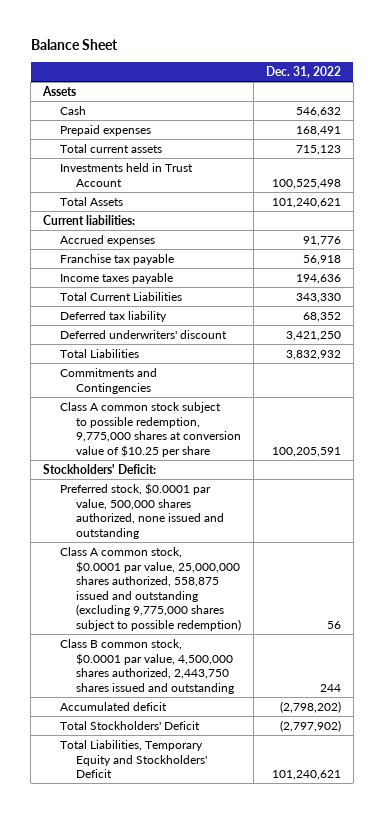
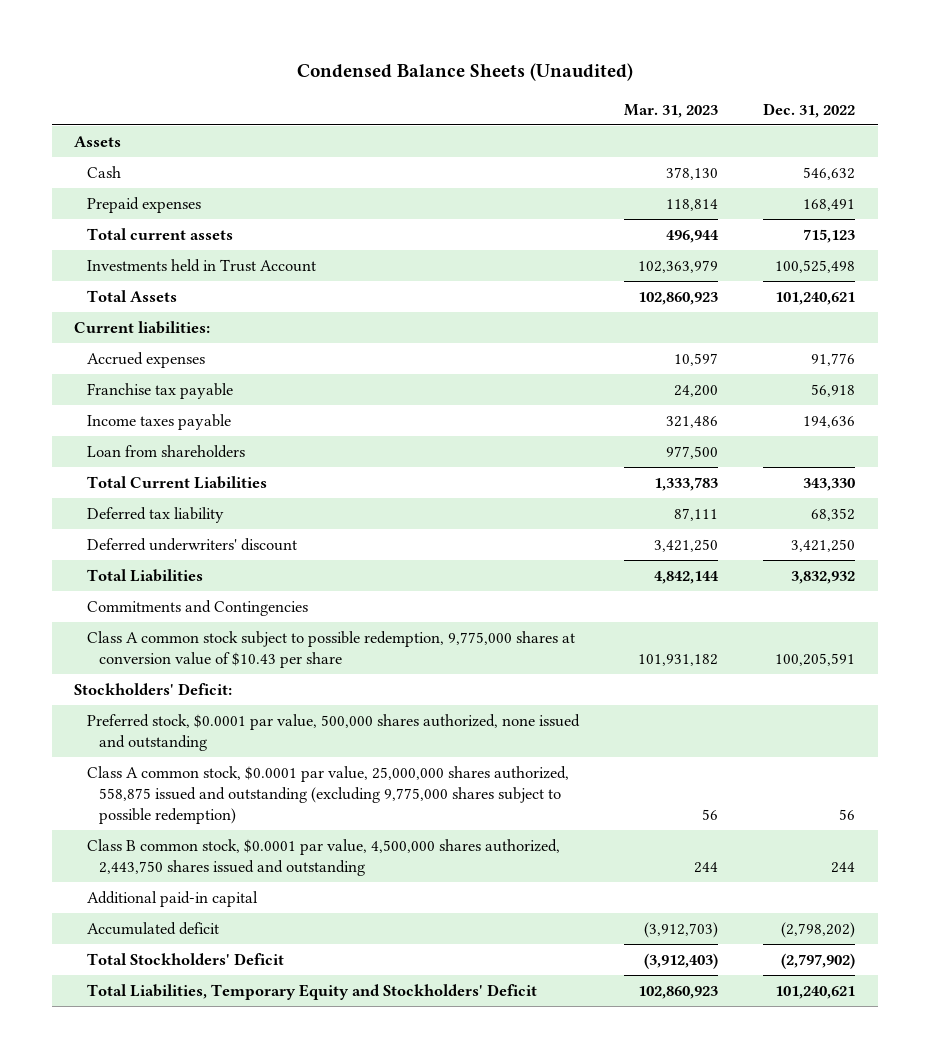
[30,38,118,50] Balance Sheet -> [296,63,633,82] Condensed Balance Sheets (Unaudited)
none -> [623,103,718,118] Mar. 31, 2023
none -> [86,445,245,459] Loan from shareholders
[59,402,241,457] Class A common stock subject to possible redemption, 9,775,000 shares at conversion value of $10.25 per share -> [86,631,575,668] Class A common stock subject to possible redemption, 9,775,000 shares at conversion value of $10.43 per share
none -> [86,891,258,908] Additional paid-in capital

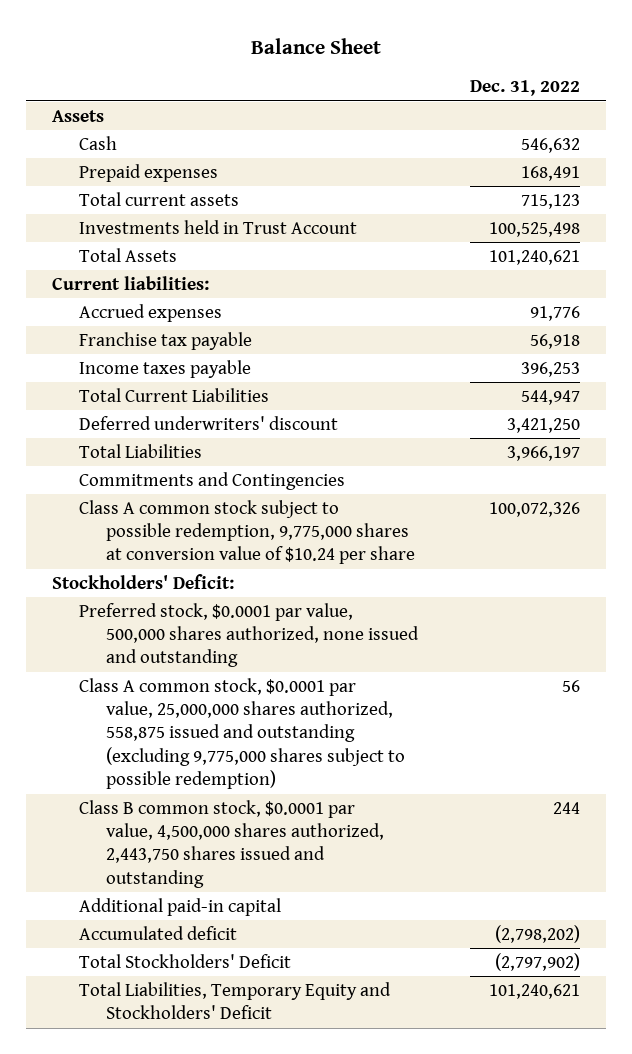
[296,63,633,82] Condensed Balance Sheets (Unaudited) -> [250,37,381,54] Balance Sheet
[623,103,718,118] Mar. 31, 2023 -> none
[86,445,245,459] Loan from shareholders -> none
[86,507,224,524] Deferred tax liability -> none
[802,416,855,429] 194,636 -> [520,361,580,377] 396,253
[802,478,855,492] 343,330 -> [520,389,580,405] 544,947
[790,571,855,585] 3,832,932 -> [506,445,580,461] 3,966,197
[86,631,575,668] Class A common stock subject to possible redemption, 9,775,000 shares at conversion value of $10.43 per share -> [78,499,415,565] Class A common stock subject to possible redemption, 9,775,000 shares at conversion value of $10.24 per share
[774,652,855,666] 100,205,591 -> [488,501,580,517] 100,072,326

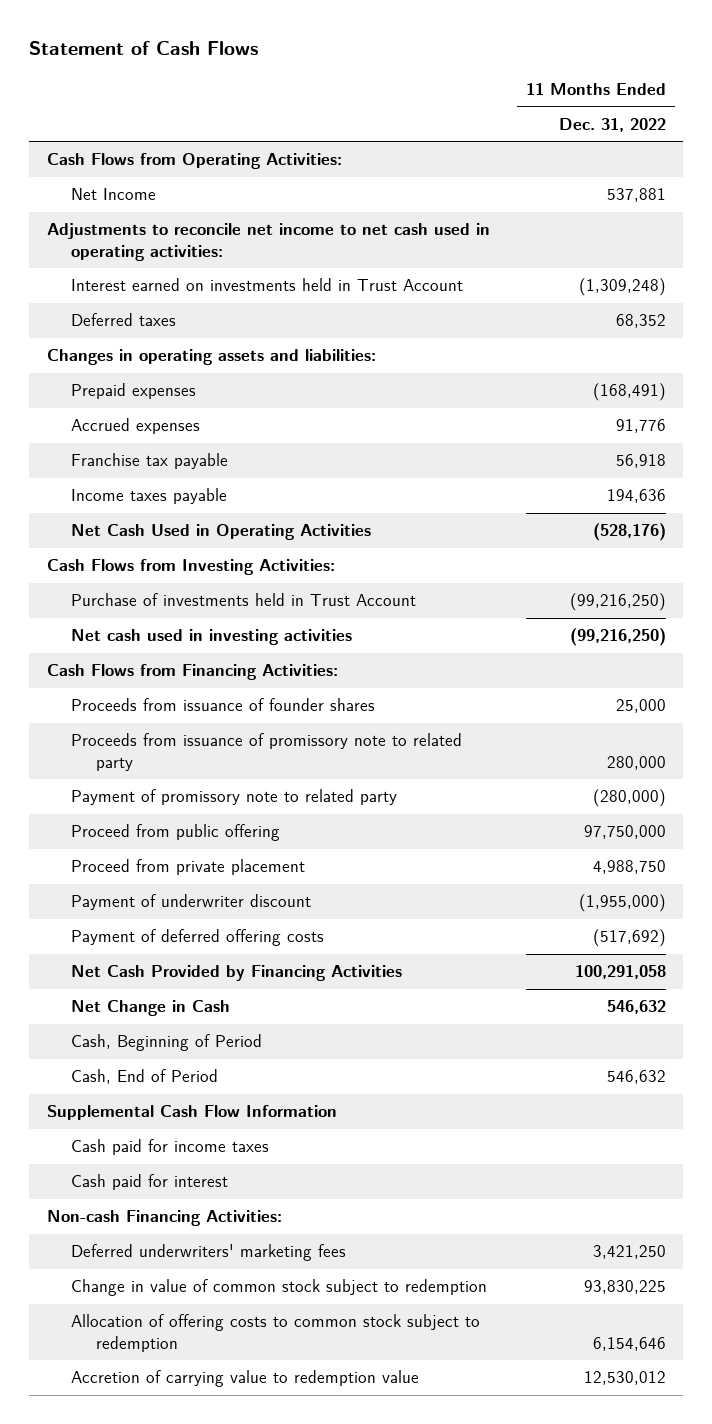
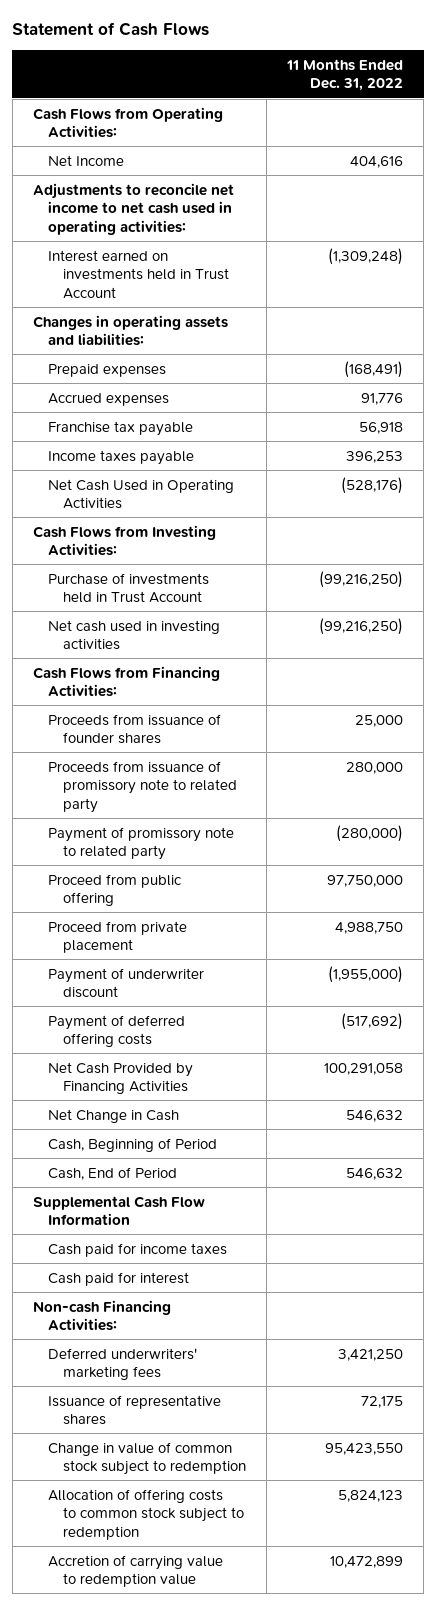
[606,188,666,203] 537,881 -> [350,155,404,168] 404,616
[71,313,177,327] Deferred taxes -> none
[606,489,666,504] 194,636 -> [346,450,404,463] 396,253
none -> [47,1394,221,1426] Issuance of representative shares
[583,1280,666,1295] 93,830,225 -> [325,1442,404,1455] 95,423,550
[592,1336,666,1351] 6,154,646 -> [338,1489,404,1502] 5,824,123
[583,1371,666,1386] 12,530,012 -> [330,1555,404,1568] 10,472,899

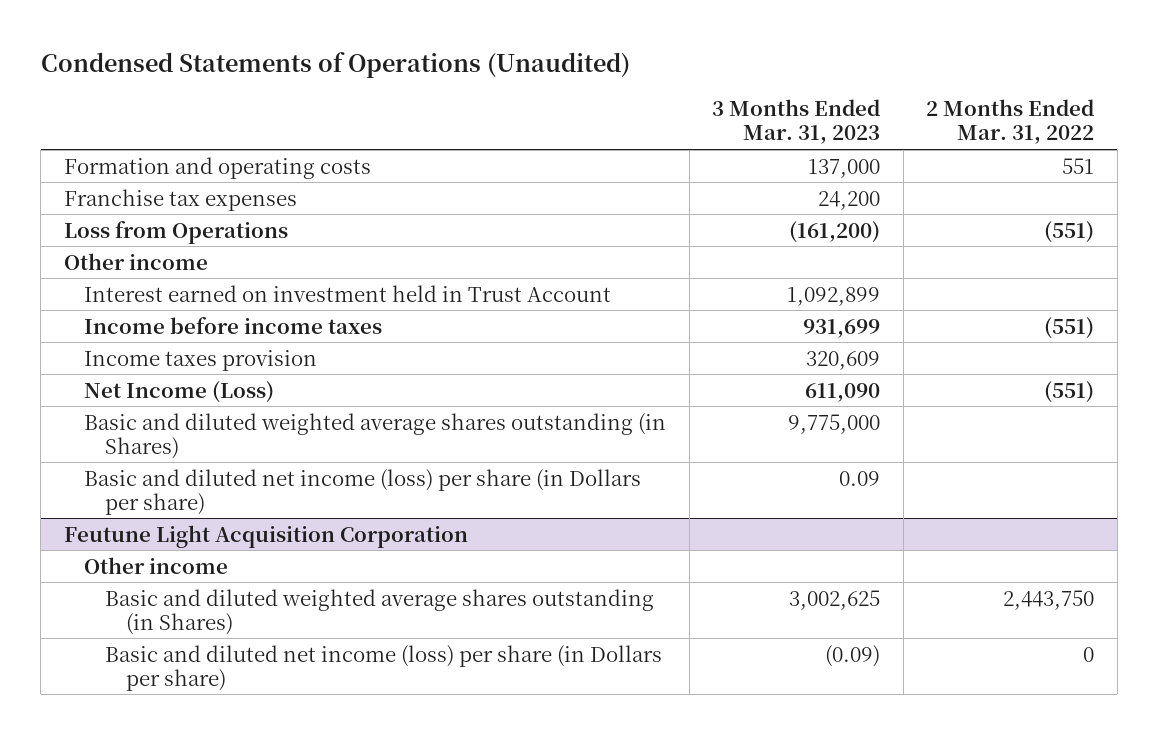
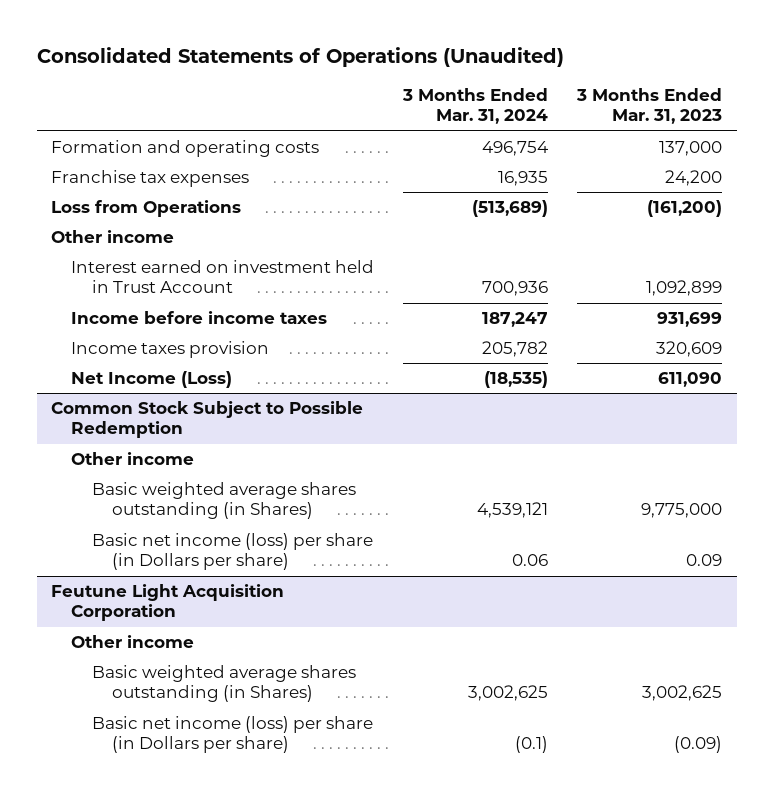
[40,52,630,79] Condensed Statements of Operations (Unaudited) -> [36,46,564,67] Consolidated Statements of Operations (Unaudited)
[926,99,1095,145] 2 Months Ended Mar. 31, 2022 -> none
none -> [402,87,549,125] 3 Months Ended Mar. 31, 2024
none -> [51,401,364,439] Common Stock Subject to Possible Redemption
none -> [71,452,195,466] Other income
[84,412,667,459] Basic and diluted weighted average shares outstanding (in Shares) -> [91,482,356,520] Basic weighted average shares outstanding (in Shares)
[84,468,642,515] Basic and diluted net income (loss) per share (in Dollars per share) -> [91,533,373,571] Basic net income (loss) per share (in Dollars per share)
[105,588,655,635] Basic and diluted weighted average shares outstanding (in Shares) -> [91,665,356,703] Basic weighted average shares outstanding (in Shares)
[105,644,663,691] Basic and diluted net income (loss) per share (in Dollars per share) -> [91,716,373,754] Basic net income (loss) per share (in Dollars per share)

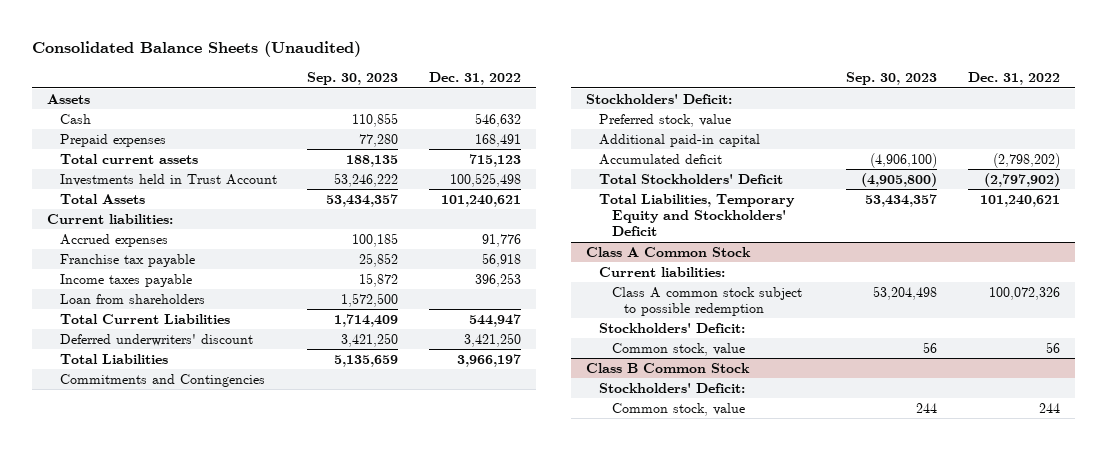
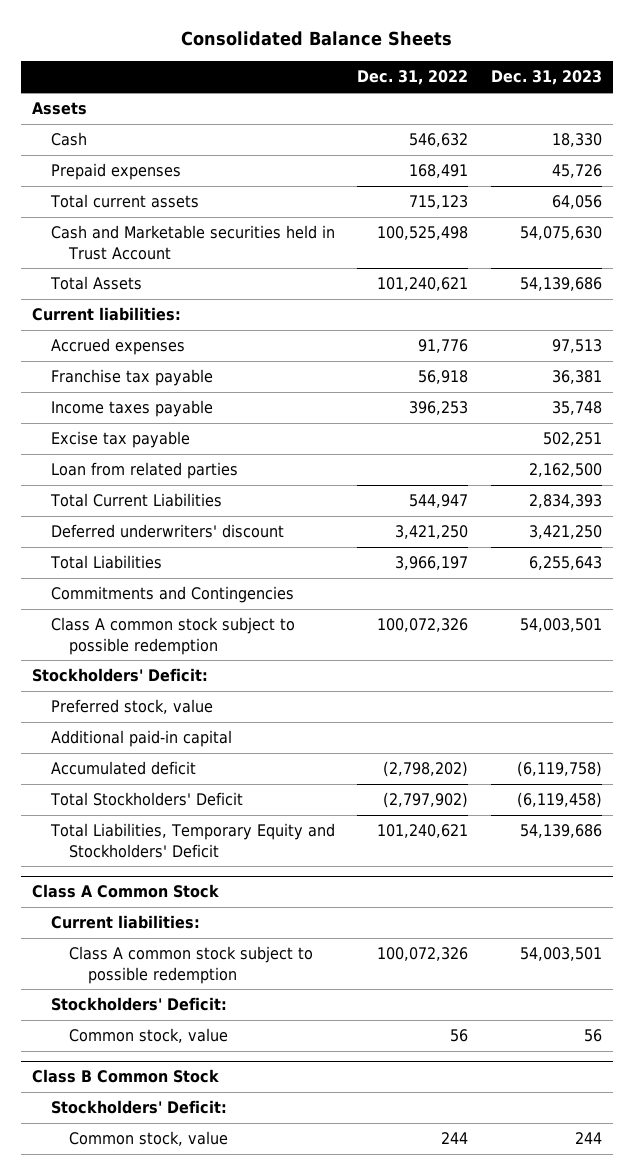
[31,41,361,58] Consolidated Balance Sheets (Unaudited) -> [180,31,452,47] Consolidated Balance Sheets
[307,72,399,86] Sep. 30, 2023 -> none
none -> [490,70,602,86] Dec. 31, 2023
[59,173,277,186] Investments held in Trust Account -> [50,225,335,260] Cash and Marketable securities held in Trust Account
[59,293,205,304] Loan from shareholders -> none
none -> [50,431,190,449] Excise tax payable
none -> [50,462,238,480] Loan from related parties
none -> [50,617,295,655] Class A common stock subject to possible redemption

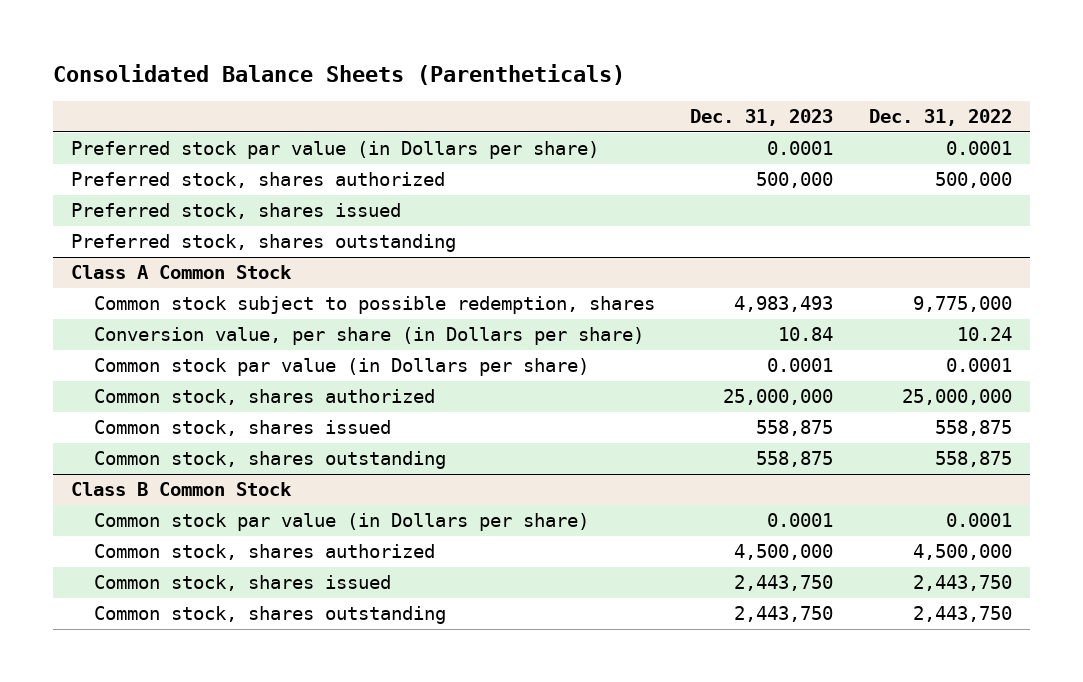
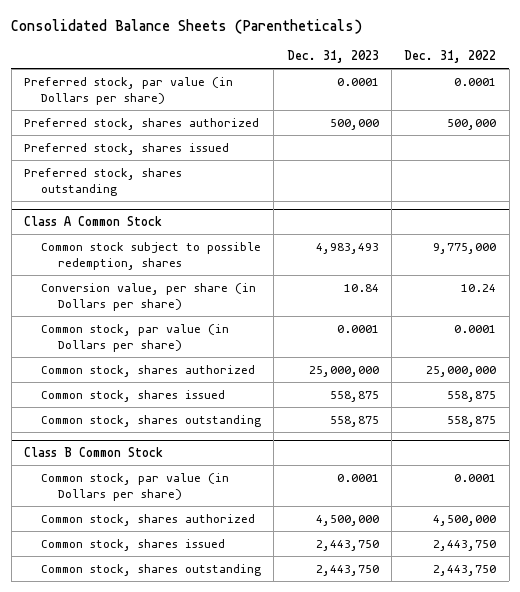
[70,141,599,160] Preferred stock par value (in Dollars per share) -> [24,76,234,105] Preferred stock, par value (in Dollars per share)
[93,358,589,377] Common stock par value (in Dollars per share) -> [41,323,230,352] Common stock, par value (in Dollars per share)
[93,513,589,532] Common stock par value (in Dollars per share) -> [41,472,230,501] Common stock, par value (in Dollars per share)

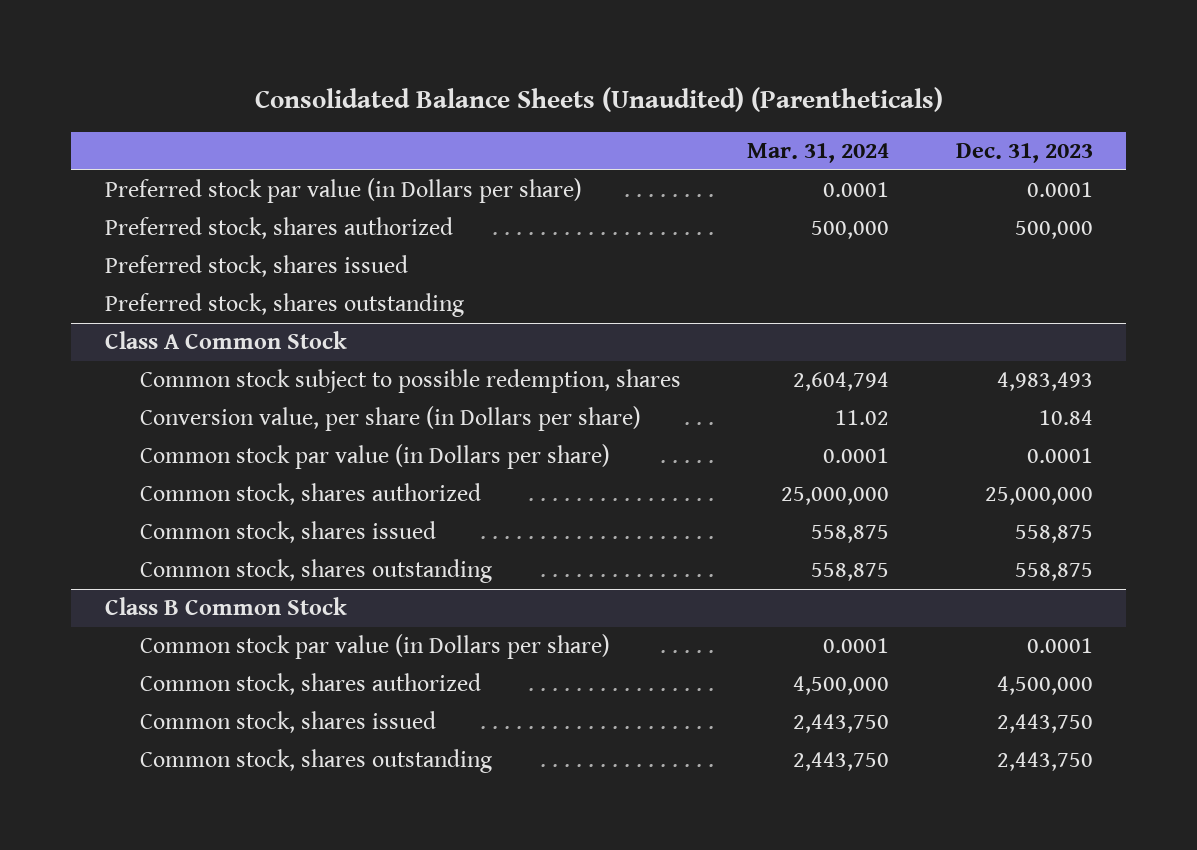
[11,18,363,34] Consolidated Balance Sheets (Parentheticals) -> [254,87,943,113] Consolidated Balance Sheets (Unaudited) (Parentheticals)
[404,49,497,63] Dec. 31, 2022 -> none
none -> [747,143,890,164] Mar. 31, 2024
[24,76,234,105] Preferred stock, par value (in Dollars per share) -> [104,178,582,204] Preferred stock par value (in Dollars per share)
[41,323,230,352] Common stock, par value (in Dollars per share) -> [140,444,611,470] Common stock par value (in Dollars per share)
[41,472,230,501] Common stock, par value (in Dollars per share) -> [140,634,611,660] Common stock par value (in Dollars per share)

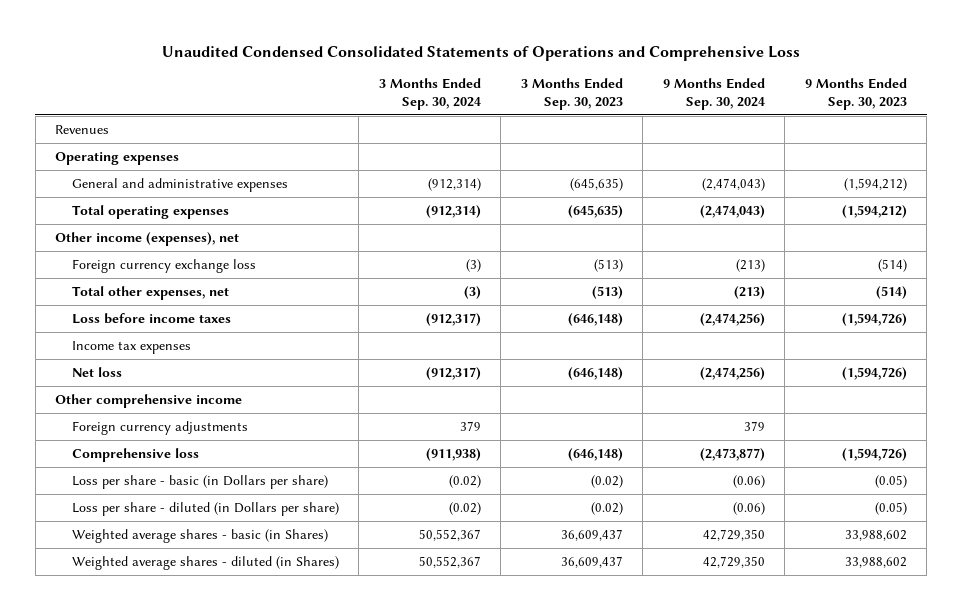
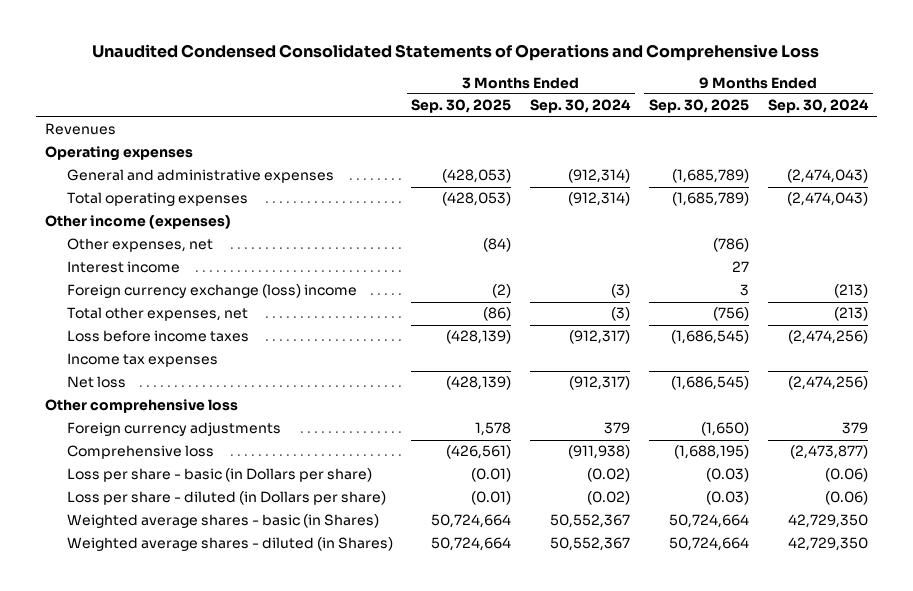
[520,78,623,111] 3 Months Ended Sep. 30, 2023 -> none
[804,78,907,111] 9 Months Ended Sep. 30, 2023 -> none
none -> [411,99,512,114] Sep. 30, 2025
none -> [649,99,750,114] Sep. 30, 2025
[55,231,240,246] Other income (expenses), net -> [44,215,231,230] Other income (expenses)
none -> [66,238,213,253] Other expenses, net
none -> [66,261,180,274] Interest income
[72,258,257,273] Foreign currency exchange loss -> [66,284,357,299] Foreign currency exchange (loss) income
[55,393,243,408] Other comprehensive income -> [44,399,238,414] Other comprehensive loss

